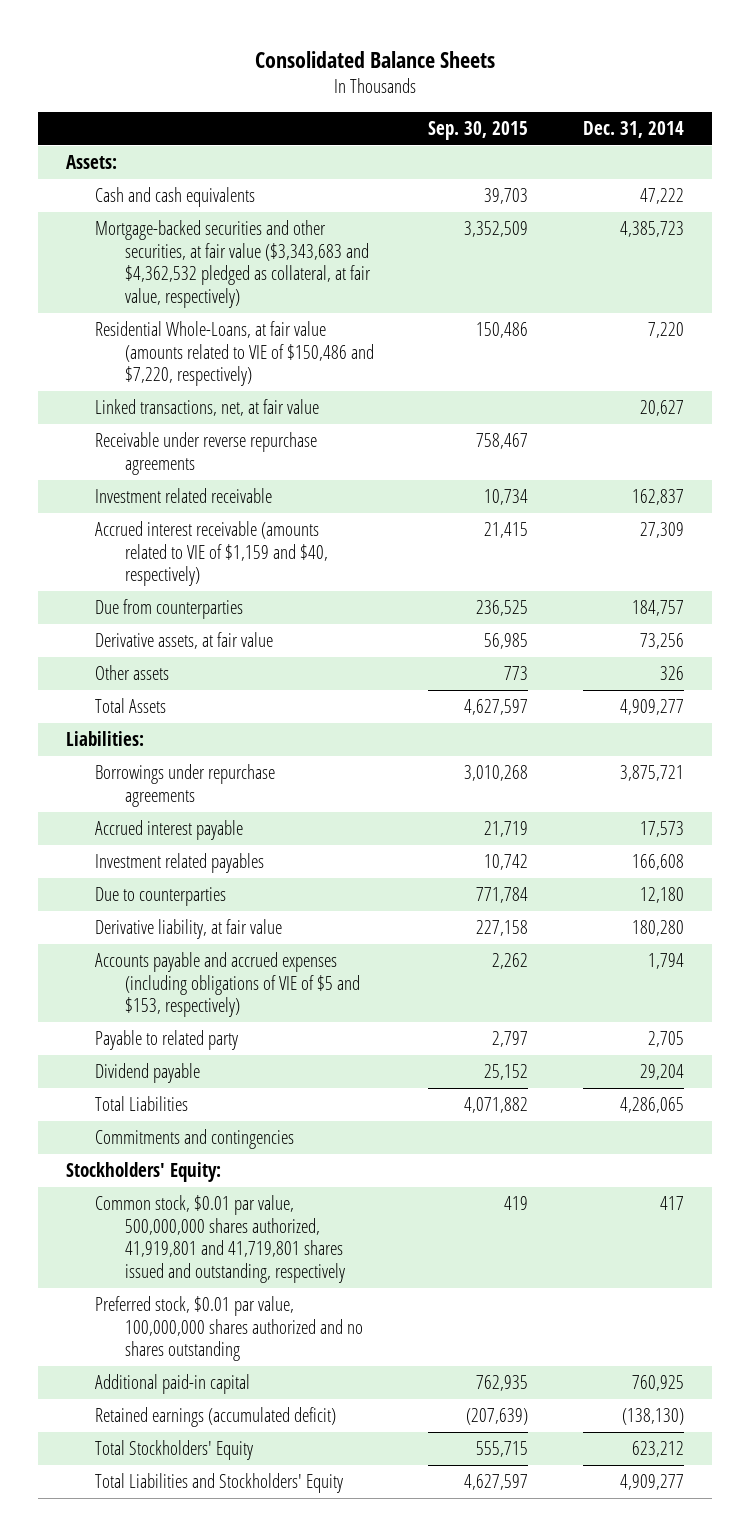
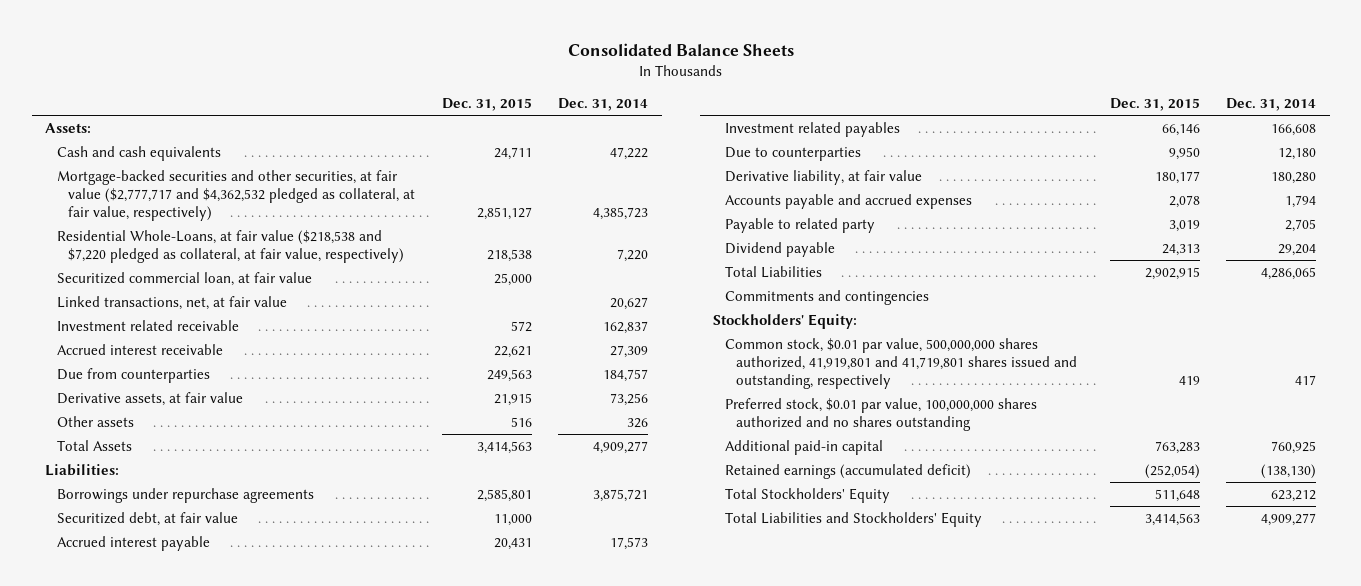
[428,121,529,141] Sep. 30, 2015 -> none
none -> [441,98,532,112] Dec. 31, 2015
[95,220,371,308] Mortgage-backed securities and other securities, at fair value ($3,343,683 and $4,362,532 pledged as collateral, at fair value, respectively) -> [56,169,416,222] Mortgage-backed securities and other securities, at fair value ($2,777,717 and $4,362,532 pledged as collateral, at fair value, respectively)
[95,321,374,387] Residential Whole-Loans, at fair value (amounts related to VIE of $150,486 and $7,220, respectively) -> [56,229,405,264] Residential Whole-Loans, at fair value ($218,538 and $7,220 pledged as collateral, at fair value, respectively)
none -> [56,271,312,286] Securitized commercial loan, at fair value
[95,432,318,475] Receivable under reverse repurchase agreements -> none
[95,521,328,587] Accrued interest receivable (amounts related to VIE of $1,159 and $40, respectively) -> [56,343,223,355] Accrued interest receivable
none -> [56,511,238,526] Securitized debt, at fair value
[95,952,360,1018] Accounts payable and accrued expenses (including obligations of VIE of $5 and $153, respectively) -> [724,193,972,209] Accounts payable and accrued expenses

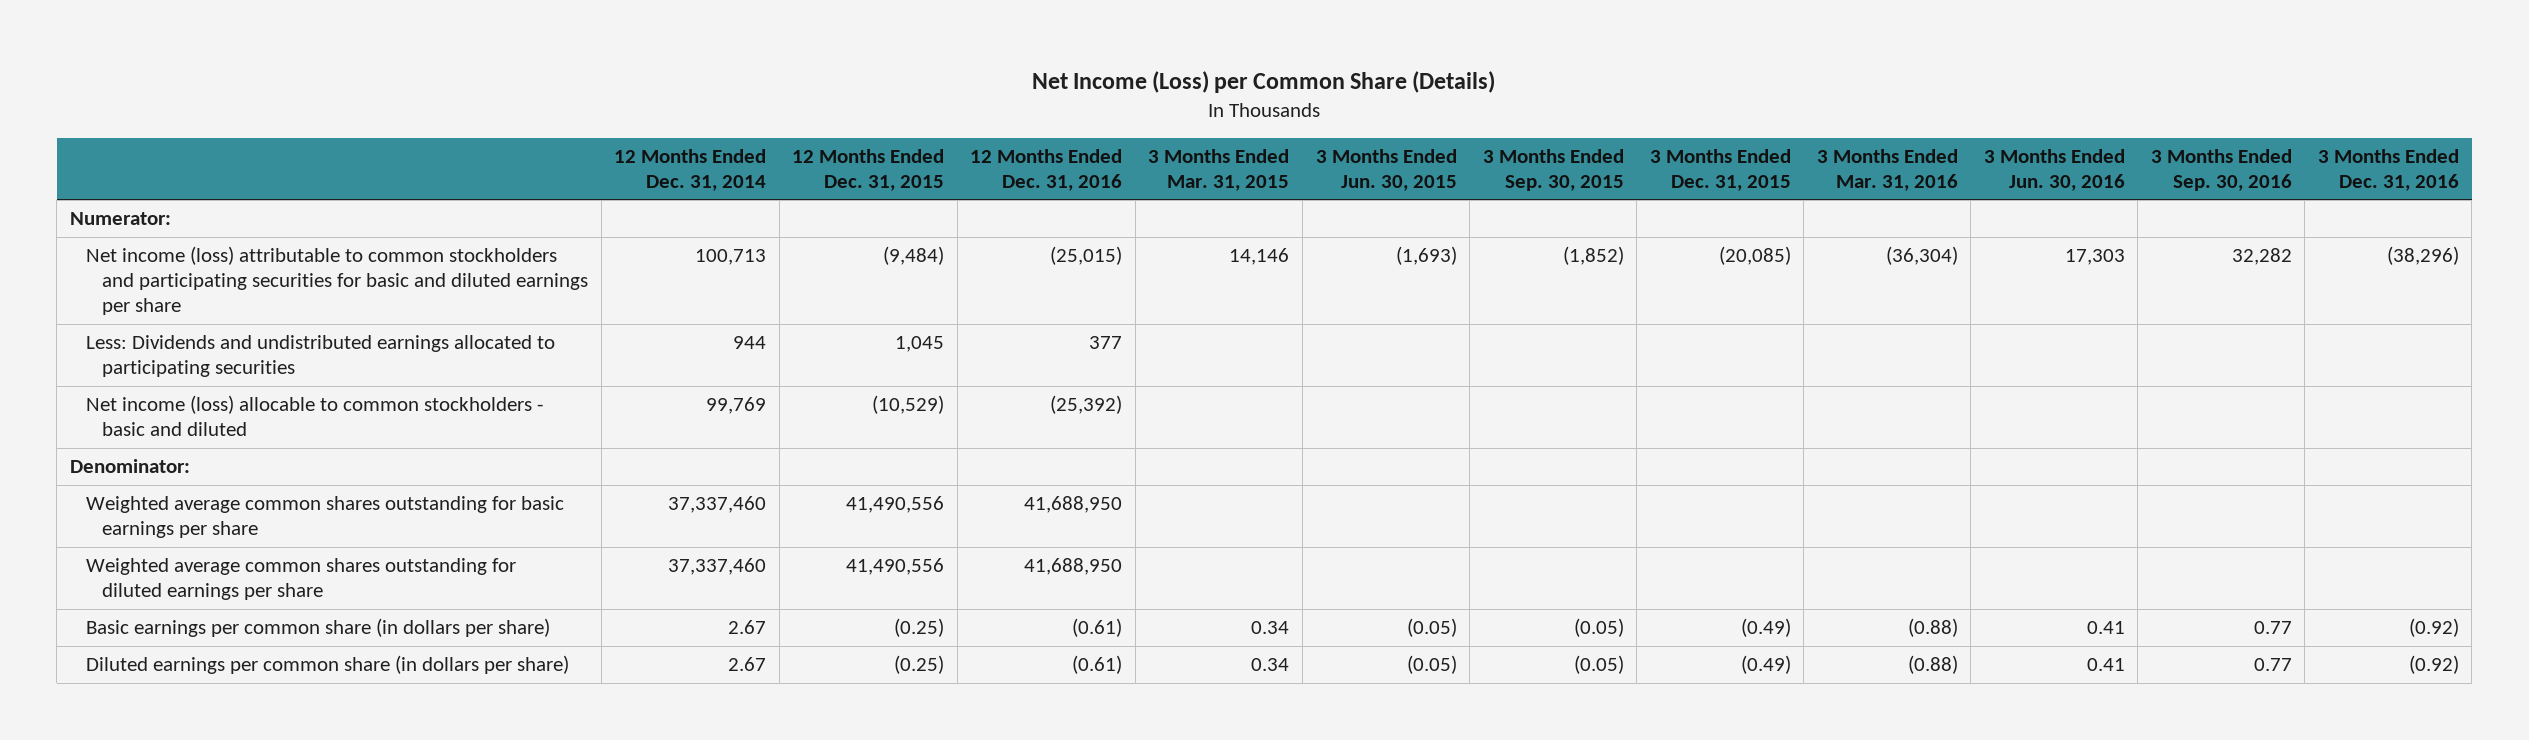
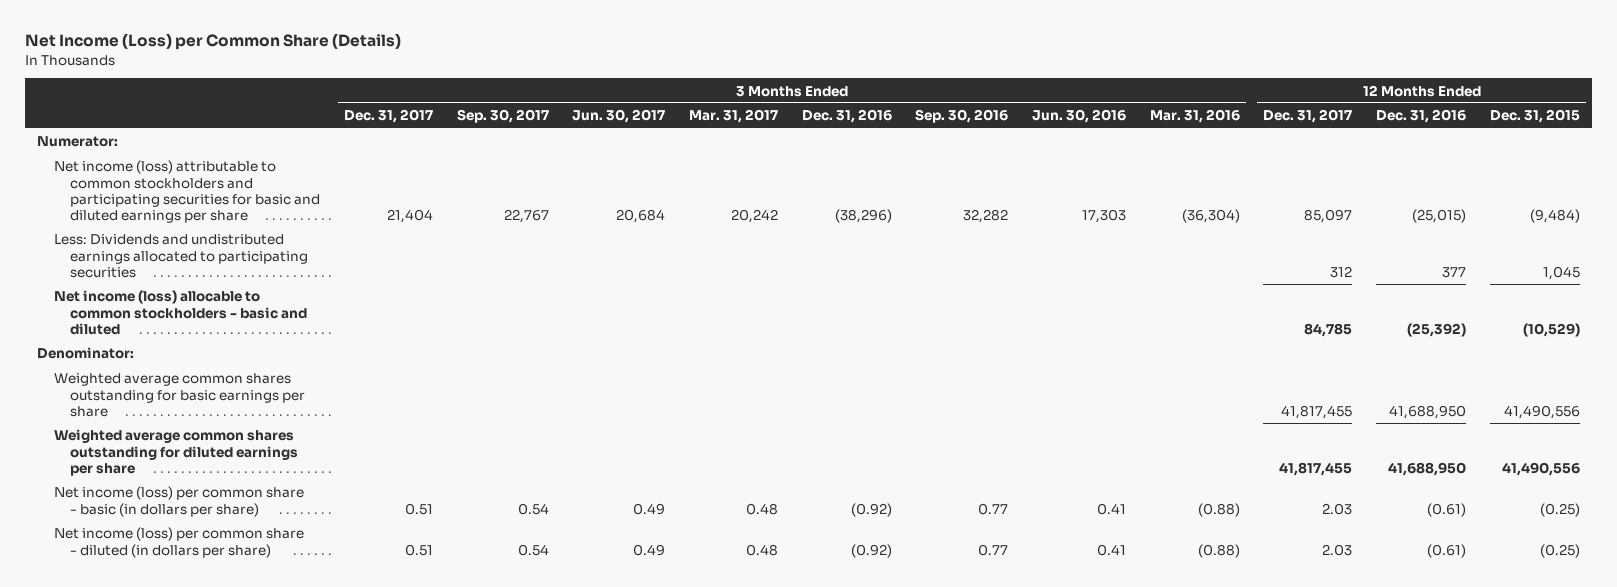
[614,148,767,191] 12 Months Ended Dec. 31, 2014 -> none
[1148,148,1290,191] 3 Months Ended Mar. 31, 2015 -> none
[1315,148,1457,191] 3 Months Ended Jun. 30, 2015 -> none
[1482,148,1624,191] 3 Months Ended Sep. 30, 2015 -> none
[1649,148,1791,191] 3 Months Ended Dec. 31, 2015 -> none
none -> [344,109,434,124] Dec. 31, 2017
none -> [456,109,549,124] Sep. 30, 2017
none -> [572,109,666,124] Jun. 30, 2017
none -> [689,109,779,124] Mar. 31, 2017
none -> [1263,109,1353,124] Dec. 31, 2017
[86,617,551,637] Basic earnings per common share (in dollars per share) -> [53,486,304,517] Net income (loss) per common share - basic (in dollars per share)
[86,654,570,674] Diluted earnings per common share (in dollars per share) -> [53,527,304,558] Net income (loss) per common share - diluted (in dollars per share)

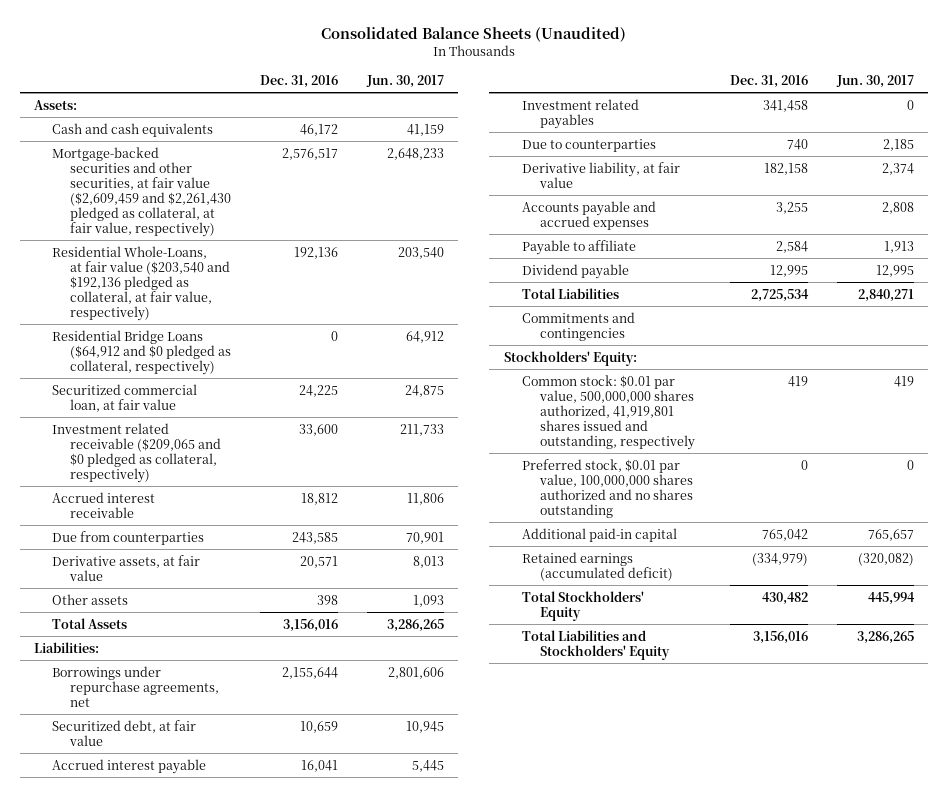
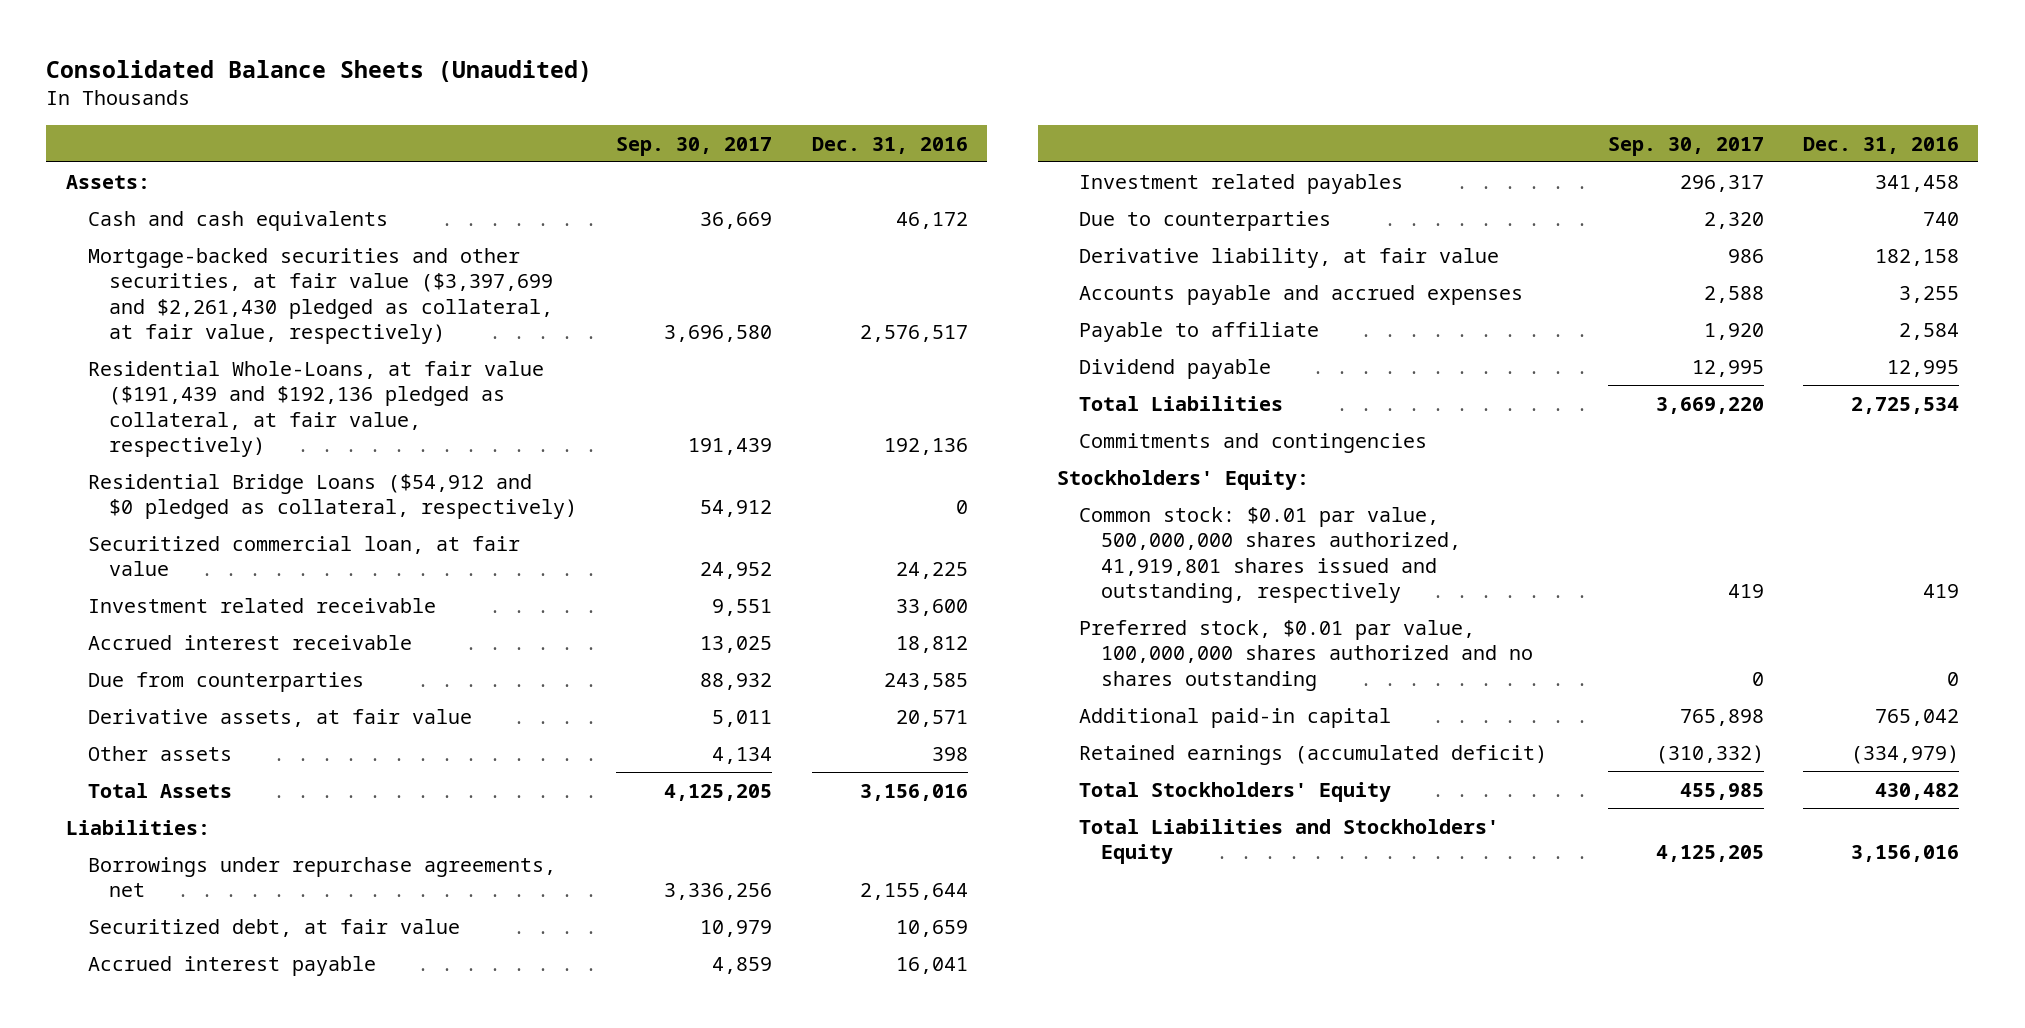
[365,74,444,88] Jun. 30, 2017 -> none
none -> [616,136,773,156] Sep. 30, 2017
[52,146,232,237] Mortgage-backed securities and other securities, at fair value ($2,609,459 and $2,261,430 pledged as collateral, at fair value, respectively) -> [87,247,554,344] Mortgage-backed securities and other securities, at fair value ($3,397,699 and $2,261,430 pledged as collateral, at fair value, respectively)
[52,245,231,321] Residential Whole-Loans, at fair value ($203,540 and $192,136 pledged as collateral, at fair value, respectively) -> [87,360,544,457] Residential Whole-Loans, at fair value ($191,439 and $192,136 pledged as collateral, at fair value, respectively)
[52,329,232,375] Residential Bridge Loans ($64,912 and $0 pledged as collateral, respectively) -> [87,473,578,520] Residential Bridge Loans ($54,912 and $0 pledged as collateral, respectively)
[52,422,222,483] Investment related receivable ($209,065 and $0 pledged as collateral, respectively) -> [87,597,436,613] Investment related receivable

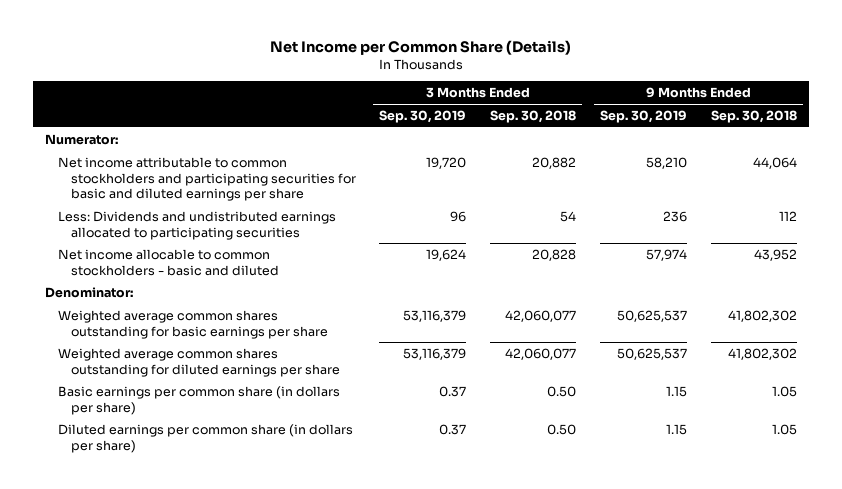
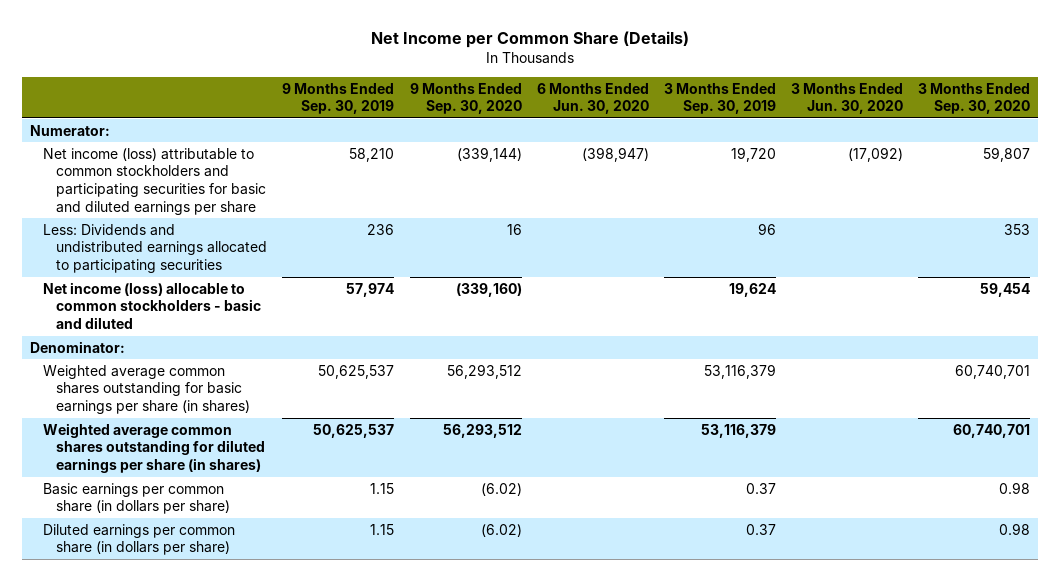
[490,110,577,124] Sep. 30, 2018 -> none
[710,110,797,124] Sep. 30, 2018 -> none
none -> [409,82,522,115] 9 Months Ended Sep. 30, 2020
none -> [536,82,649,115] 6 Months Ended Jun. 30, 2020
none -> [790,82,903,115] 3 Months Ended Jun. 30, 2020
none -> [918,82,1031,115] 3 Months Ended Sep. 30, 2020
[57,156,356,202] Net income attributable to common stockholders and participating securities for basic and diluted earnings per share -> [43,147,267,215] Net income (loss) attributable to common stockholders and participating securities for basic and diluted earnings per share
[57,248,279,276] Net income allocable to common stockholders - basic and diluted -> [43,281,262,330] Net income (loss) allocable to common stockholders - basic and diluted
[57,309,328,339] Weighted average common shares outstanding for basic earnings per share -> [43,364,251,415] Weighted average common shares outstanding for basic earnings per share (in shares)
[57,347,340,377] Weighted average common shares outstanding for diluted earnings per share -> [43,422,266,474] Weighted average common shares outstanding for diluted earnings per share (in shares)

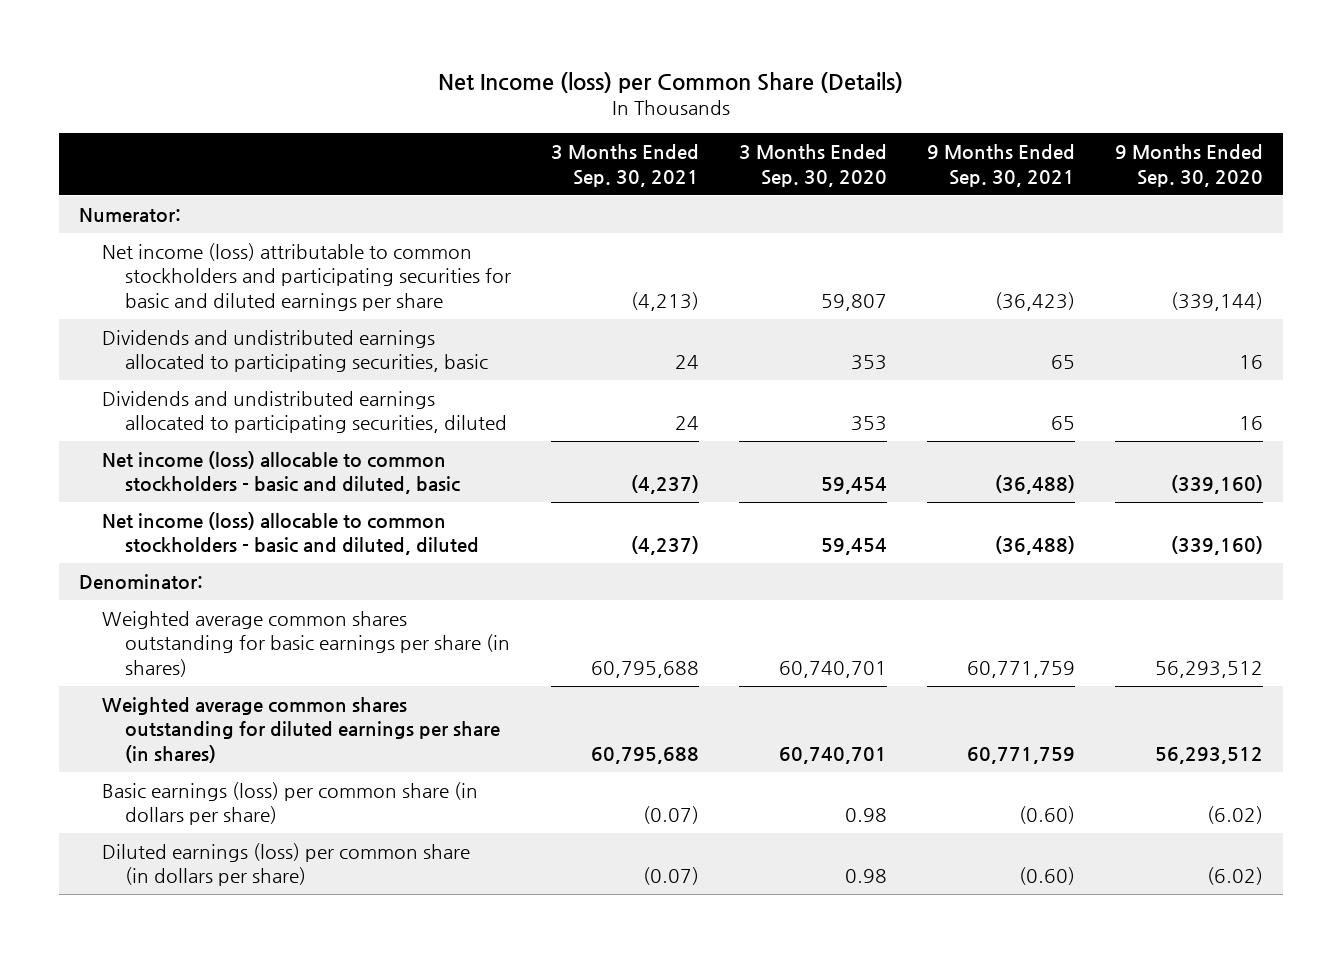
[370,30,689,48] Net Income per Common Share (Details) -> [438,71,904,93] Net Income (loss) per Common Share (Details)
[282,82,395,115] 9 Months Ended Sep. 30, 2019 -> none
[536,82,649,115] 6 Months Ended Jun. 30, 2020 -> none
[663,82,776,115] 3 Months Ended Sep. 30, 2019 -> none
[790,82,903,115] 3 Months Ended Jun. 30, 2020 -> none
none -> [551,144,700,187] 3 Months Ended Sep. 30, 2021
none -> [927,144,1076,187] 9 Months Ended Sep. 30, 2021
[43,223,268,274] Less: Dividends and undistributed earnings allocated to participating securities -> [102,329,489,373] Dividends and undistributed earnings allocated to participating securities, basic
none -> [102,390,508,434] Dividends and undistributed earnings allocated to participating securities, diluted
[43,281,262,330] Net income (loss) allocable to common stockholders - basic and diluted -> [102,450,461,495] Net income (loss) allocable to common stockholders - basic and diluted, basic
none -> [102,511,480,556] Net income (loss) allocable to common stockholders - basic and diluted, diluted
[43,482,231,515] Basic earnings per common share (in dollars per share) -> [102,781,479,826] Basic earnings (loss) per common share (in dollars per share)
[43,523,236,556] Diluted earnings per common share (in dollars per share) -> [102,842,471,887] Diluted earnings (loss) per common share (in dollars per share)

